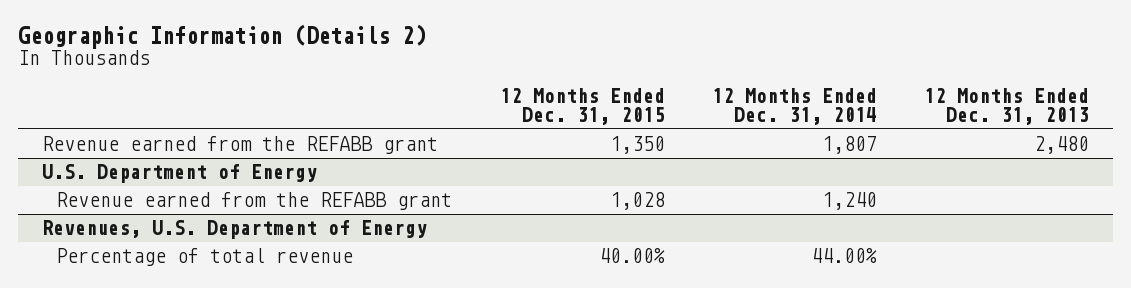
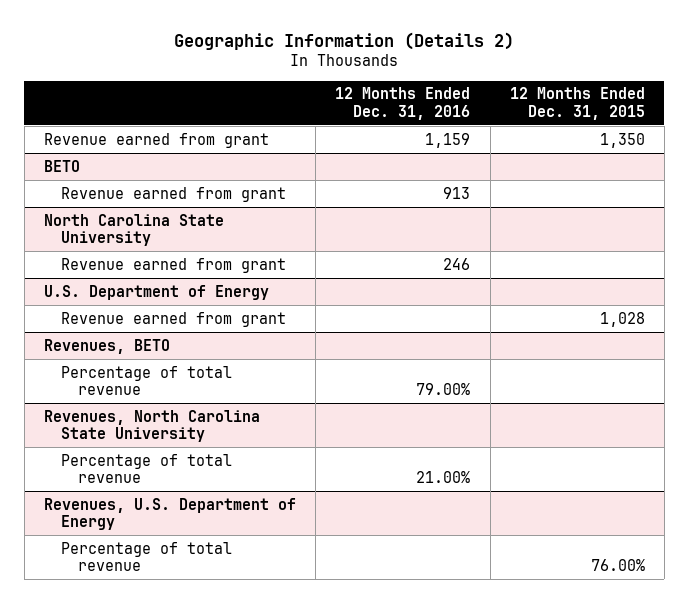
[711,87,877,126] 12 Months Ended Dec. 31, 2014 -> none
[923,87,1089,126] 12 Months Ended Dec. 31, 2013 -> none
none -> [335,87,471,120] 12 Months Ended Dec. 31, 2016
[42,136,439,155] Revenue earned from the REFABB grant -> [43,132,269,148] Revenue earned from grant
none -> [43,159,80,172] BETO
none -> [60,186,286,202] Revenue earned from grant
none -> [43,213,224,247] North Carolina State University
none -> [60,257,286,273] Revenue earned from grant
[56,192,453,211] Revenue earned from the REFABB grant -> [60,311,286,327] Revenue earned from grant
none -> [43,338,170,354] Revenues, BETO
none -> [60,365,232,396] Percentage of total revenue
none -> [43,409,260,443] Revenues, North Carolina State University
none -> [60,453,232,484] Percentage of total revenue
[598,248,665,264] 40.00% -> [590,559,645,572] 76.00%

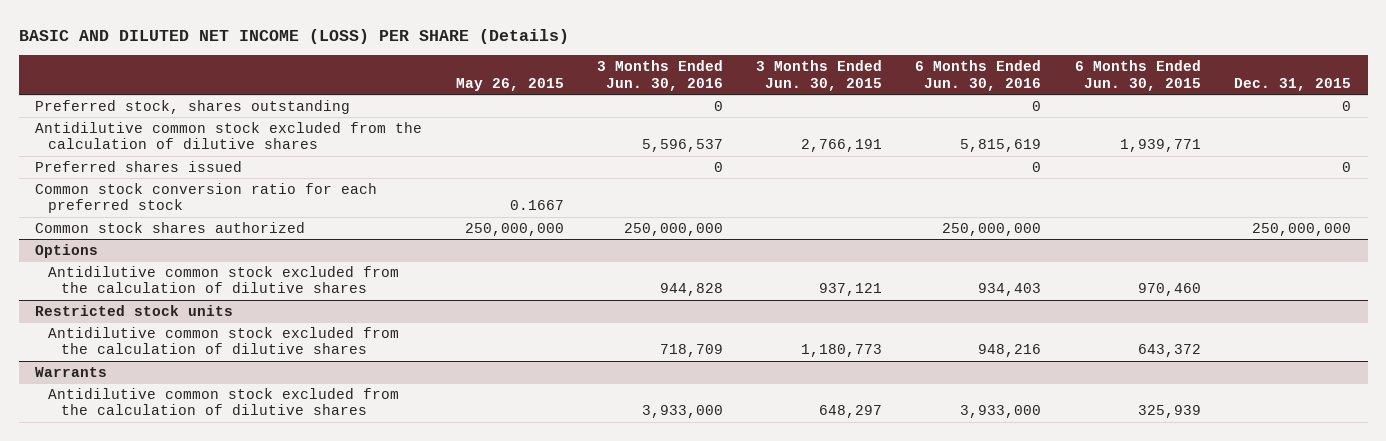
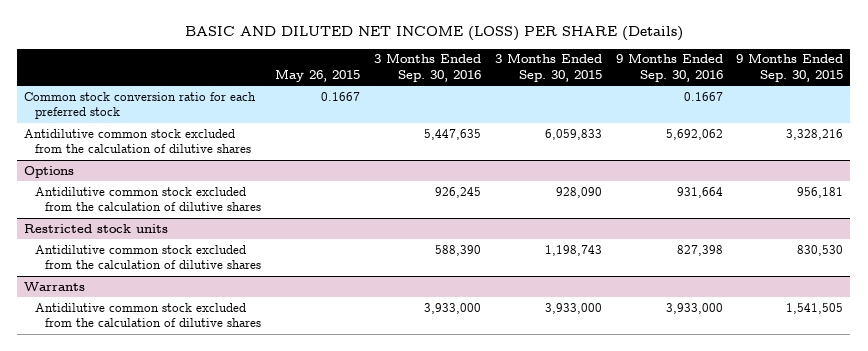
[596,60,723,91] 3 Months Ended Jun. 30, 2016 -> none
[756,60,883,91] 3 Months Ended Jun. 30, 2015 -> none
[915,60,1042,91] 6 Months Ended Jun. 30, 2016 -> none
[1074,60,1201,91] 6 Months Ended Jun. 30, 2015 -> none
[1234,77,1352,91] Dec. 31, 2015 -> none
none -> [374,53,482,83] 3 Months Ended Sep. 30, 2016
none -> [494,53,602,83] 3 Months Ended Sep. 30, 2015
none -> [615,53,723,83] 9 Months Ended Sep. 30, 2016
none -> [736,53,844,83] 9 Months Ended Sep. 30, 2015
[35,99,351,114] Preferred stock, shares outstanding -> none
[35,160,243,172] Preferred shares issued -> none
[35,221,306,233] Common stock shares authorized -> none
[35,121,423,150] Antidilutive common stock excluded from the calculation of dilutive shares -> [24,128,251,154] Antidilutive common stock excluded from the calculation of dilutive shares

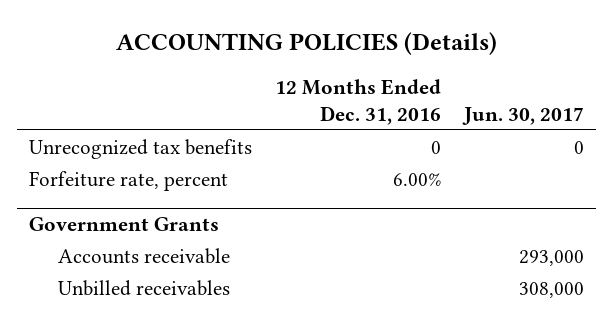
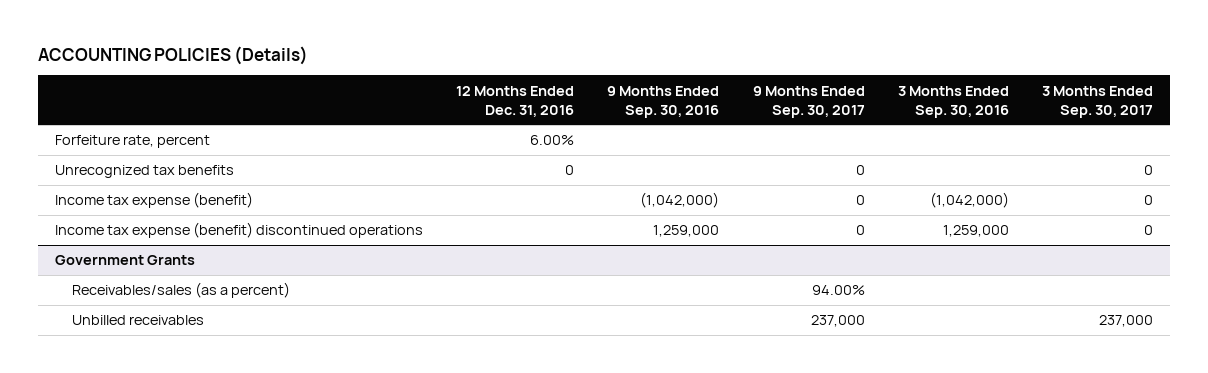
[462,106,585,125] Jun. 30, 2017 -> none
none -> [607,85,720,118] 9 Months Ended Sep. 30, 2016
none -> [752,85,865,118] 9 Months Ended Sep. 30, 2017
none -> [897,85,1009,118] 3 Months Ended Sep. 30, 2016
none -> [1042,85,1154,118] 3 Months Ended Sep. 30, 2017
[29,138,253,159] Unrecognized tax benefits -> [54,165,234,179] Unrecognized tax benefits
none -> [54,192,253,209] Income tax expense (benefit)
none -> [54,222,423,239] Income tax expense (benefit) discontinued operations
[58,247,231,264] Accounts receivable -> none
none -> [71,282,290,299] Receivables/sales (as a percent)

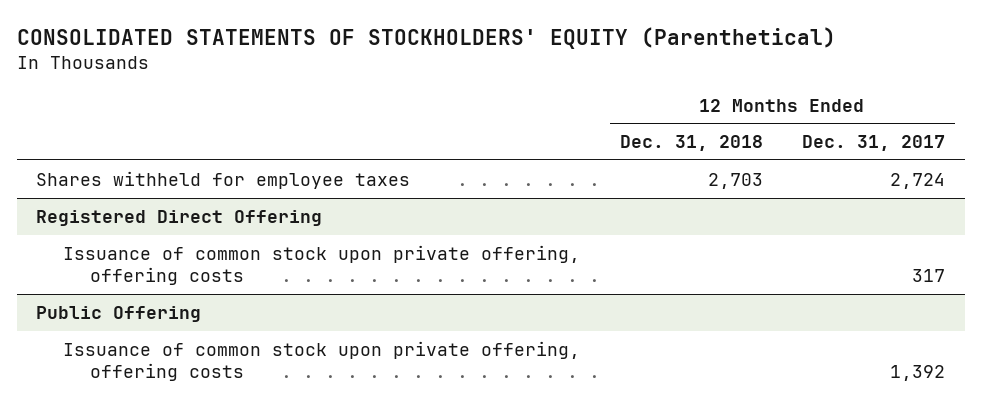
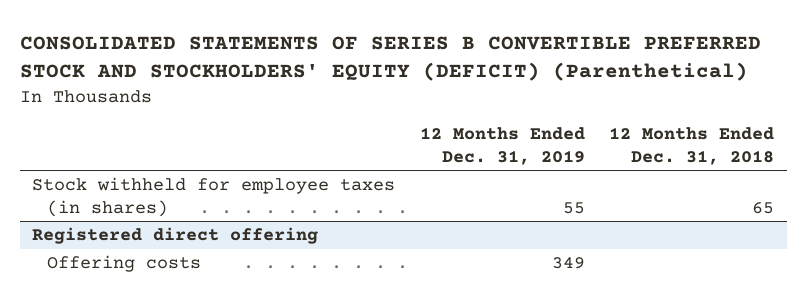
[16,26,836,49] CONSOLIDATED STATEMENTS OF STOCKHOLDERS' EQUITY (Parenthetical) -> [20,35,762,82] CONSOLIDATED STATEMENTS OF SERIES B CONVERTIBLE PREFERRED STOCK AND STOCKHOLDERS' EQUITY (DEFICIT) (Parenthetical)
[801,135,945,152] Dec. 31, 2017 -> none
none -> [419,127,585,165] 12 Months Ended Dec. 31, 2019
[36,305,202,322] Public Offering -> none
[63,340,581,382] Issuance of common stock upon private offering, offering costs -> none
[36,170,411,189] Shares withheld for employee taxes -> [32,177,396,217] Stock withheld for employee taxes (in shares)
[707,172,763,189] 2,703 -> [752,201,775,214] 65
[36,209,323,226] Registered Direct Offering -> [32,227,319,245] Registered direct offering
[63,244,581,286] Issuance of common stock upon private offering, offering costs -> [47,255,202,273] Offering costs

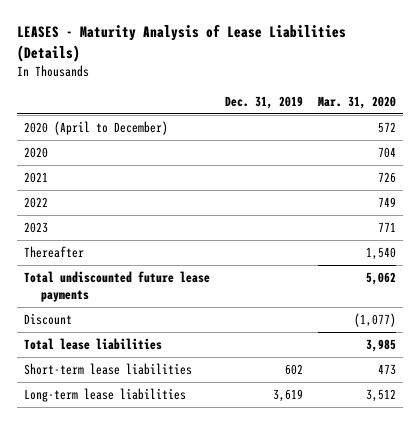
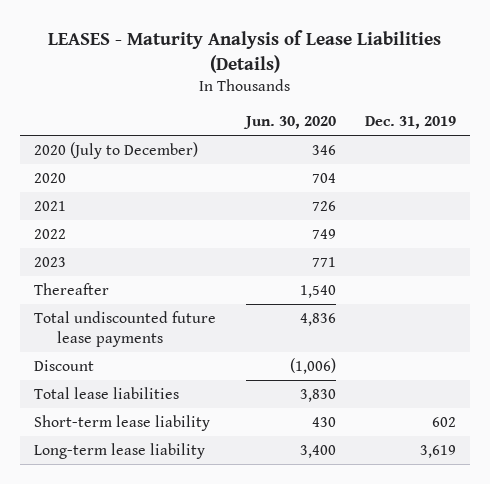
[317,95,396,109] Mar. 31, 2020 -> none
none -> [242,116,336,130] Jun. 30, 2020
[24,121,169,136] 2020 (April to December) -> [34,141,199,159] 2020 (July to December)
[24,363,193,376] Short-term lease liabilities -> [34,414,211,431] Short-term lease liability
[24,388,187,403] Long-term lease liabilities -> [34,442,206,459] Long-term lease liability

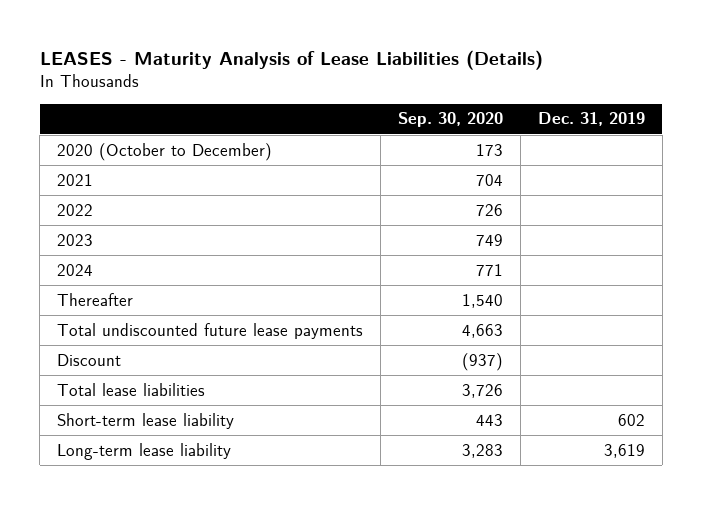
[242,116,336,130] Jun. 30, 2020 -> none
none -> [398,112,504,128] Sep. 30, 2020
[34,172,67,183] 2020 -> none
[34,141,199,159] 2020 (July to December) -> [57,142,273,161] 2020 (October to December)
none -> [57,263,94,276] 2024

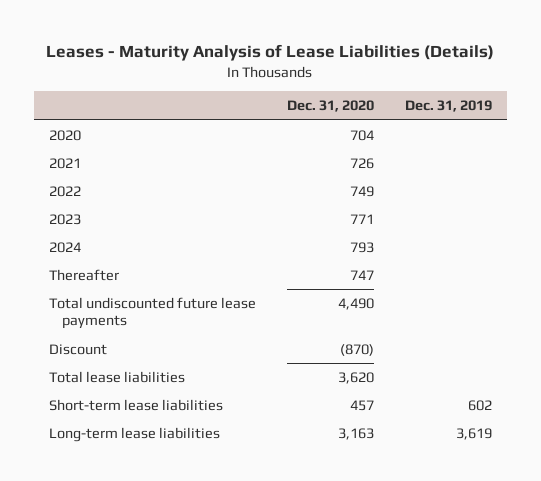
[39,50,543,71] LEASES - Maturity Analysis of Lease Liabilities (Details) -> [46,43,495,61] Leases - Maturity Analysis of Lease Liabilities (Details)
[398,112,504,128] Sep. 30, 2020 -> none
none -> [286,100,374,113] Dec. 31, 2020
[57,142,273,161] 2020 (October to December) -> none
none -> [49,129,82,141] 2020
[57,412,235,429] Short-term lease liability -> [49,398,224,411] Short-term lease liabilities
[57,442,232,460] Long-term lease liability -> [49,426,221,442] Long-term lease liabilities

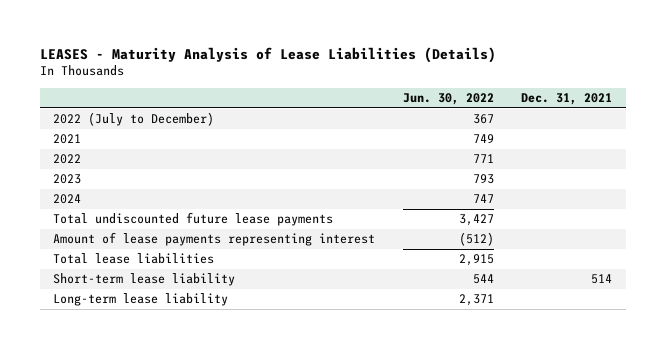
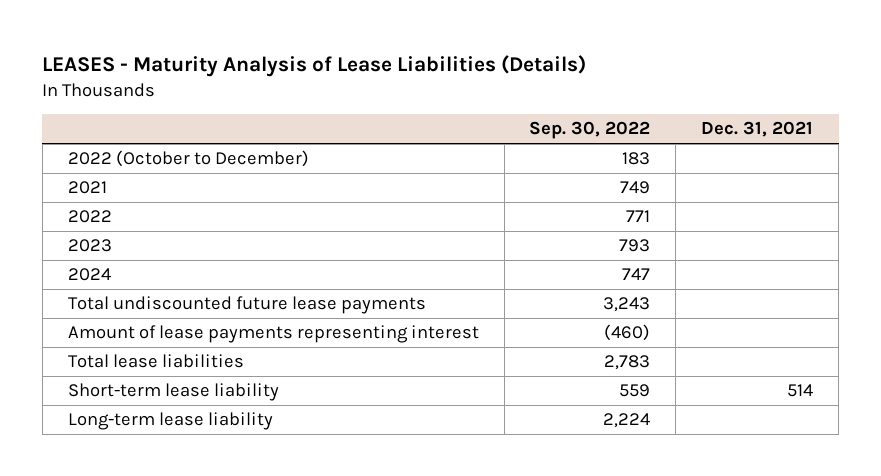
[402,93,494,106] Jun. 30, 2022 -> none
none -> [529,121,651,140] Sep. 30, 2022
[53,112,215,127] 2022 (July to December) -> [67,150,309,168] 2022 (October to December)

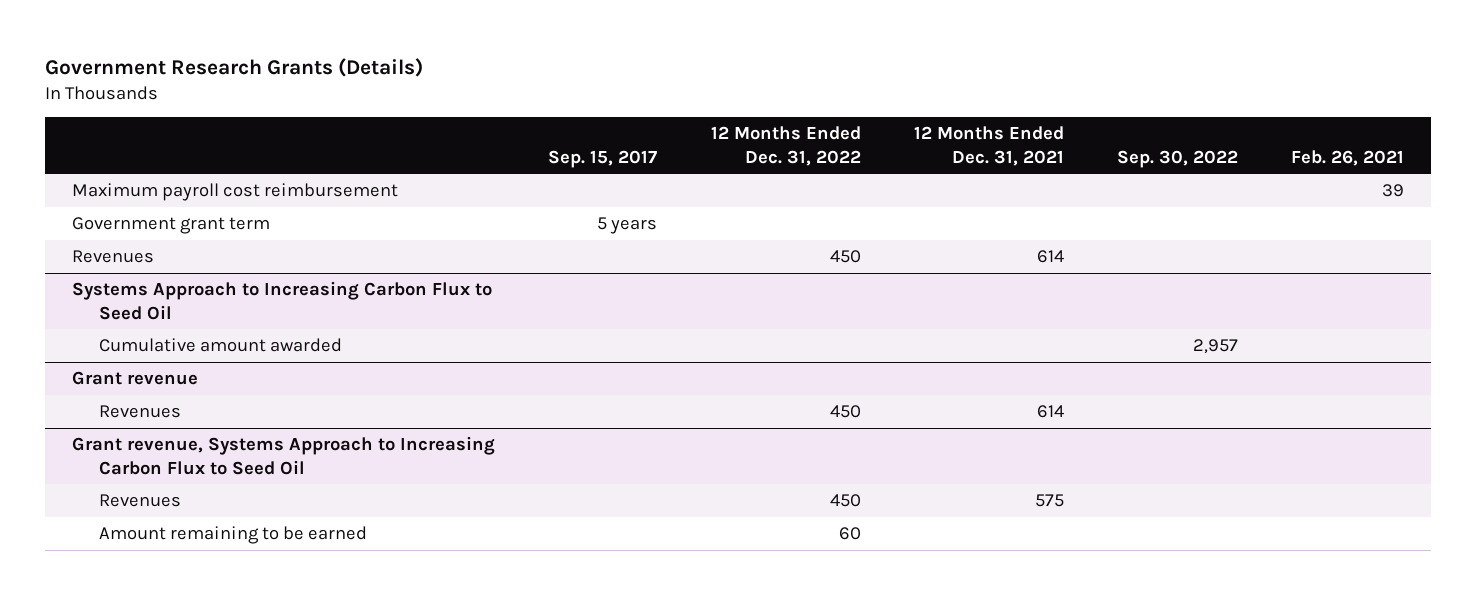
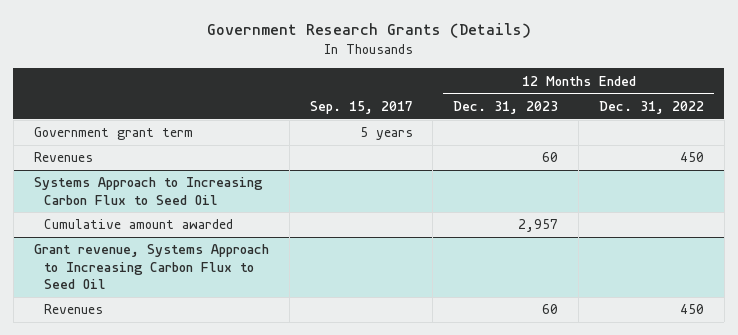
[913,126,1064,166] 12 Months Ended Dec. 31, 2021 -> none
[1117,149,1239,168] Sep. 30, 2022 -> none
[1291,149,1405,166] Feb. 26, 2021 -> none
none -> [453,100,559,114] Dec. 31, 2023
[72,183,399,202] Maximum payroll cost reimbursement -> none
[72,371,199,386] Grant revenue -> none
[98,405,181,419] Revenues -> none
[98,526,367,545] Amount remaining to be earned -> none

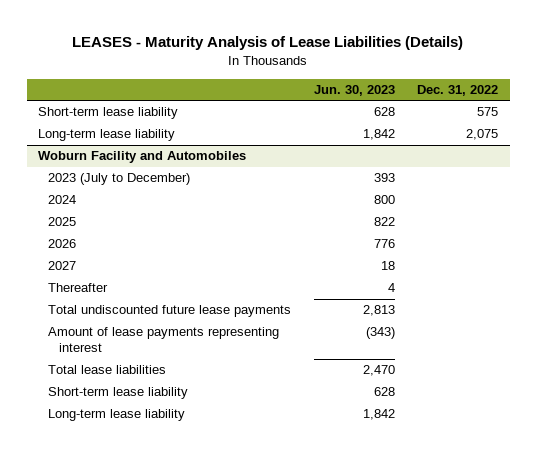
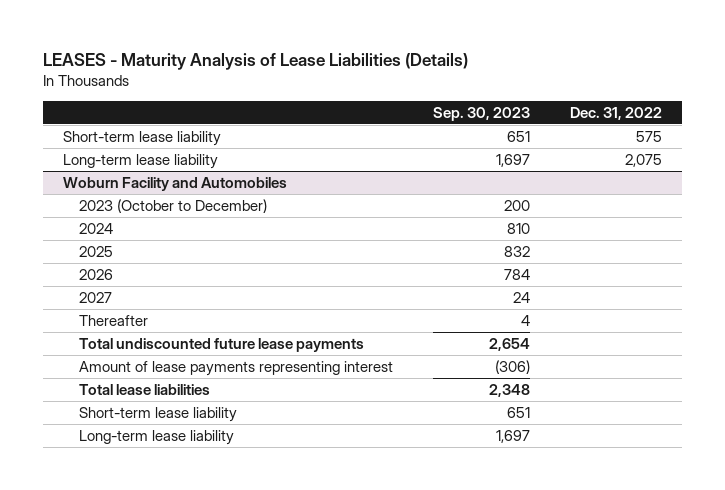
[313,84,395,96] Jun. 30, 2023 -> none
none -> [433,106,531,121] Sep. 30, 2023
[48,173,191,186] 2023 (July to December) -> [79,198,268,213] 2023 (October to December)

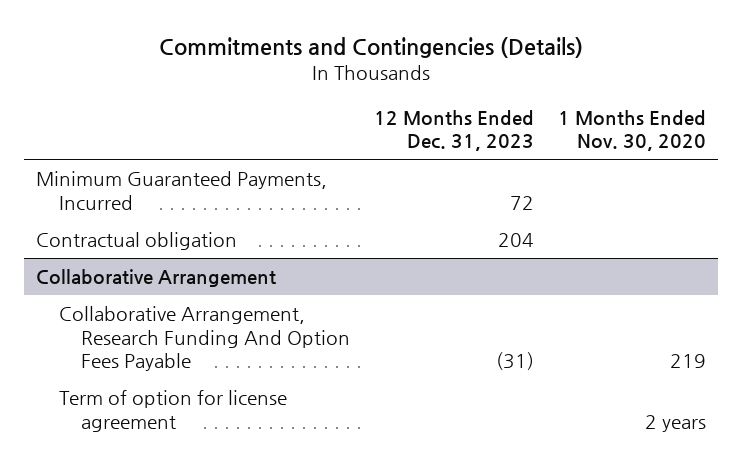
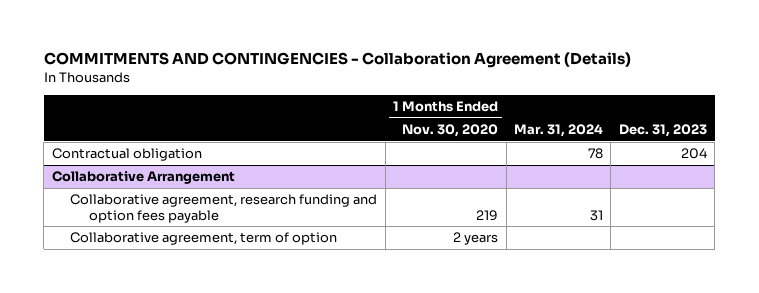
[159,36,584,58] Commitments and Contingencies (Details) -> [43,52,631,69] COMMITMENTS AND CONTINGENCIES - Collaboration Agreement (Details)
[374,109,535,152] 12 Months Ended Dec. 31, 2023 -> none
none -> [513,124,603,138] Mar. 31, 2024
none -> [618,124,707,138] Dec. 31, 2023
[36,171,328,210] Minimum Guaranteed Payments, Incurred -> none
[58,306,351,372] Collaborative Arrangement, Research Funding And Option Fees Payable -> [70,194,378,223] Collaborative agreement, research funding and option fees payable
[58,390,287,432] Term of option for license agreement -> [70,232,338,246] Collaborative agreement, term of option

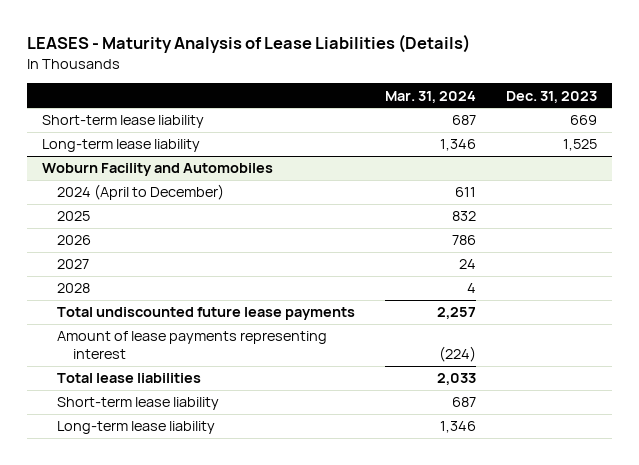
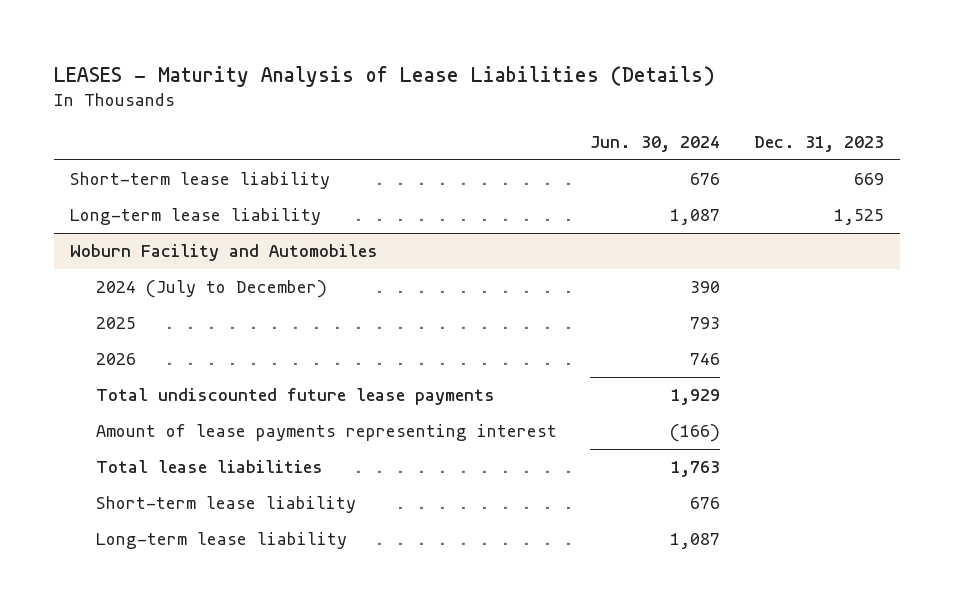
[385,90,477,103] Mar. 31, 2024 -> none
none -> [590,136,721,153] Jun. 30, 2024
[57,184,225,201] 2024 (April to December) -> [96,280,328,299] 2024 (July to December)
[57,259,90,270] 2027 -> none
[57,283,91,294] 2028 -> none

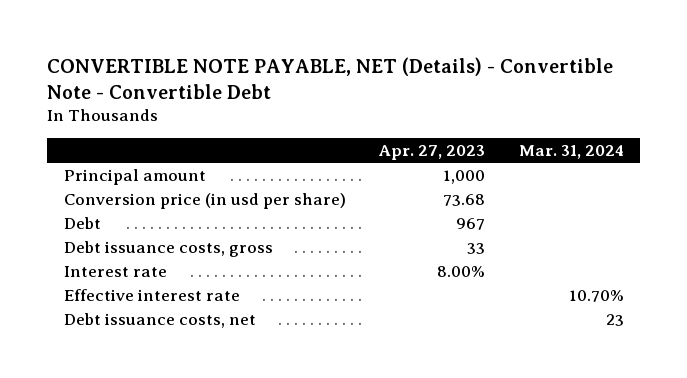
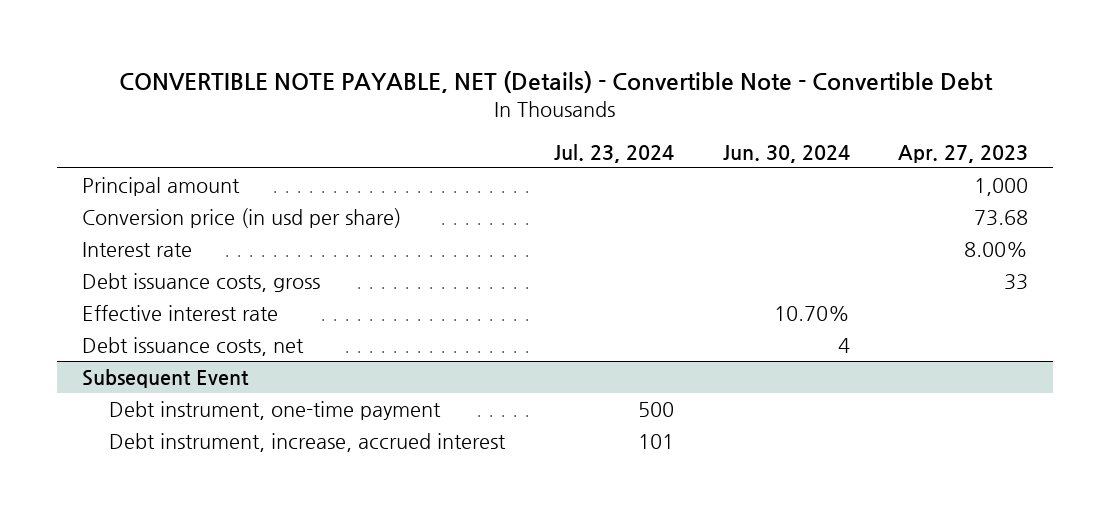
[518,145,624,160] Mar. 31, 2024 -> none
none -> [553,143,674,163] Jul. 23, 2024
none -> [722,144,850,163] Jun. 30, 2024
[63,216,101,229] Debt -> none
[63,240,273,257] Debt issuance costs, gross -> [81,273,320,293] Debt issuance costs, gross
none -> [81,369,249,389] Subsequent Event
none -> [109,401,442,421] Debt instrument, one-time payment
none -> [109,433,507,453] Debt instrument, increase, accrued interest

